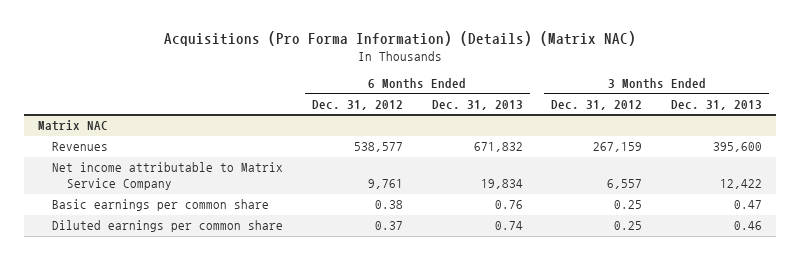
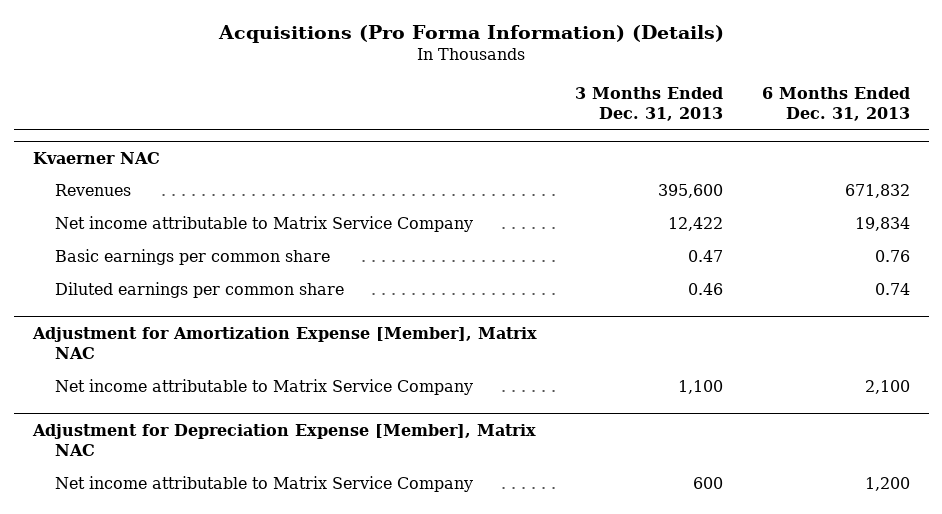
[163,31,636,47] Acquisitions (Pro Forma Information) (Details) (Matrix NAC) -> [218,24,725,43] Acquisitions (Pro Forma Information) (Details)
[312,99,404,110] Dec. 31, 2012 -> none
[551,99,643,110] Dec. 31, 2012 -> none
[37,120,108,132] Matrix NAC -> none
none -> [32,151,160,164] Kvaerner NAC
none -> [31,326,537,360] Adjustment for Amortization Expense [Member], Matrix NAC
none -> [55,379,474,396] Net income attributable to Matrix Service Company
none -> [31,423,536,457] Adjustment for Depreciation Expense [Member], Matrix NAC
none -> [55,476,474,493] Net income attributable to Matrix Service Company

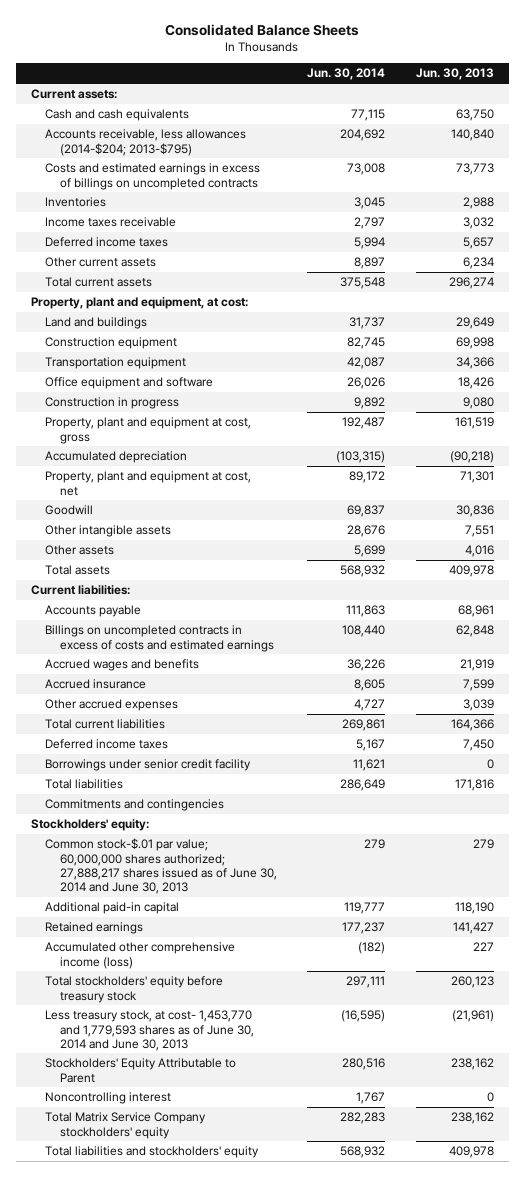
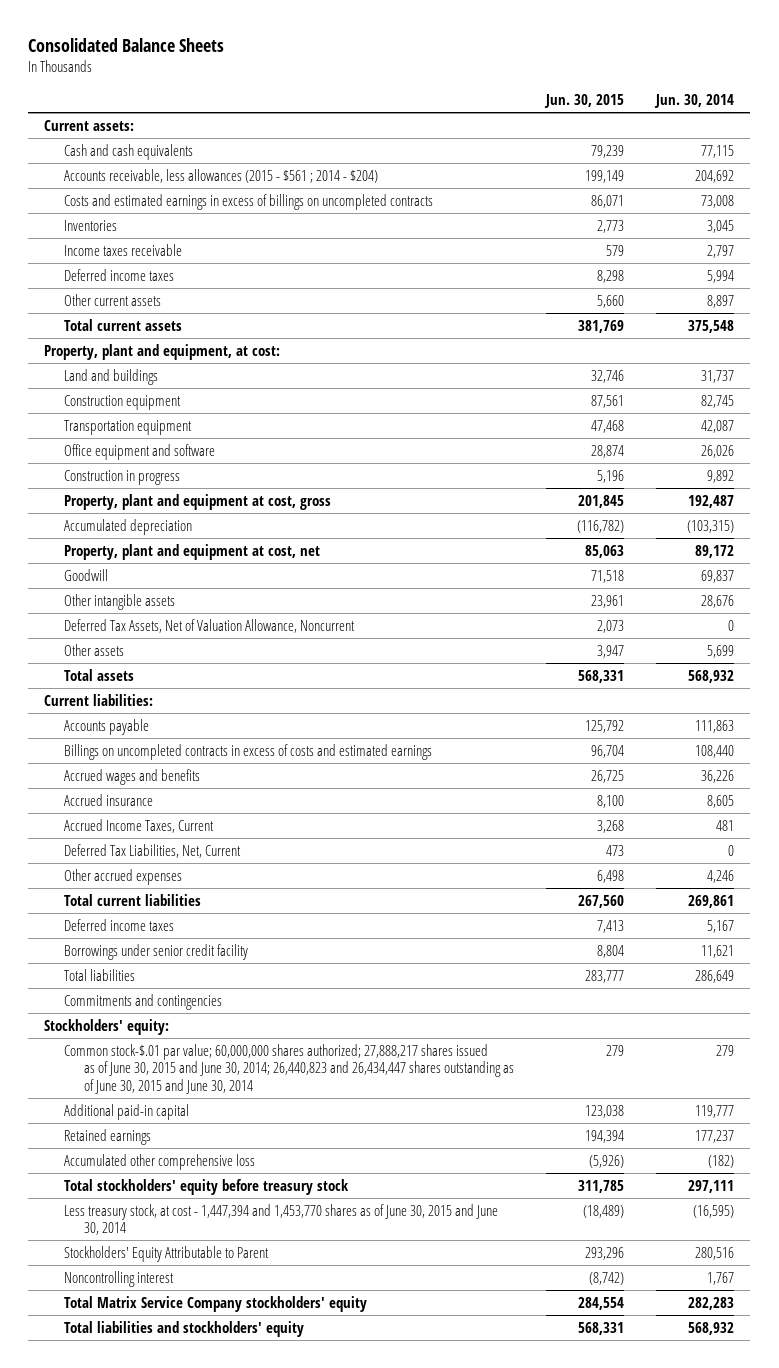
[415,68,494,81] Jun. 30, 2013 -> none
none -> [544,94,625,109] Jun. 30, 2015
[45,129,247,156] Accounts receivable, less allowances (2014-$204; 2013-$795) -> [64,168,379,183] Accounts receivable, less allowances (2015 - $561 ; 2014 - $204)
none -> [64,618,356,633] Deferred Tax Assets, Net of Valuation Allowance, Noncurrent
none -> [64,818,215,833] Accrued Income Taxes, Current
none -> [64,843,242,858] Deferred Tax Liabilities, Net, Current
[354,699,386,712] 4,727 -> [707,869,735,883] 4,246
[45,838,277,895] Common stock-$.01 par value; 60,000,000 shares authorized; 27,888,217 shares issued as of June 30, 2014 and June 30, 2013 -> [64,1043,515,1095] Common stock-$.01 par value; 60,000,000 shares authorized; 27,888,217 shares issued as of June 30, 2015 and June 30, 2014; 26,440,823 and 26,434,447 shares outstanding as of June 30, 2015 and June 30, 2014
[45,942,236,969] Accumulated other comprehensive income (loss) -> [64,1153,256,1170] Accumulated other comprehensive loss
[45,1010,254,1051] Less treasury stock, at cost- 1,453,770 and 1,779,593 shares as of June 30, 2014 and June 30, 2013 -> [64,1203,499,1236] Less treasury stock, at cost - 1,447,394 and 1,453,770 shares as of June 30, 2015 and June 30, 2014

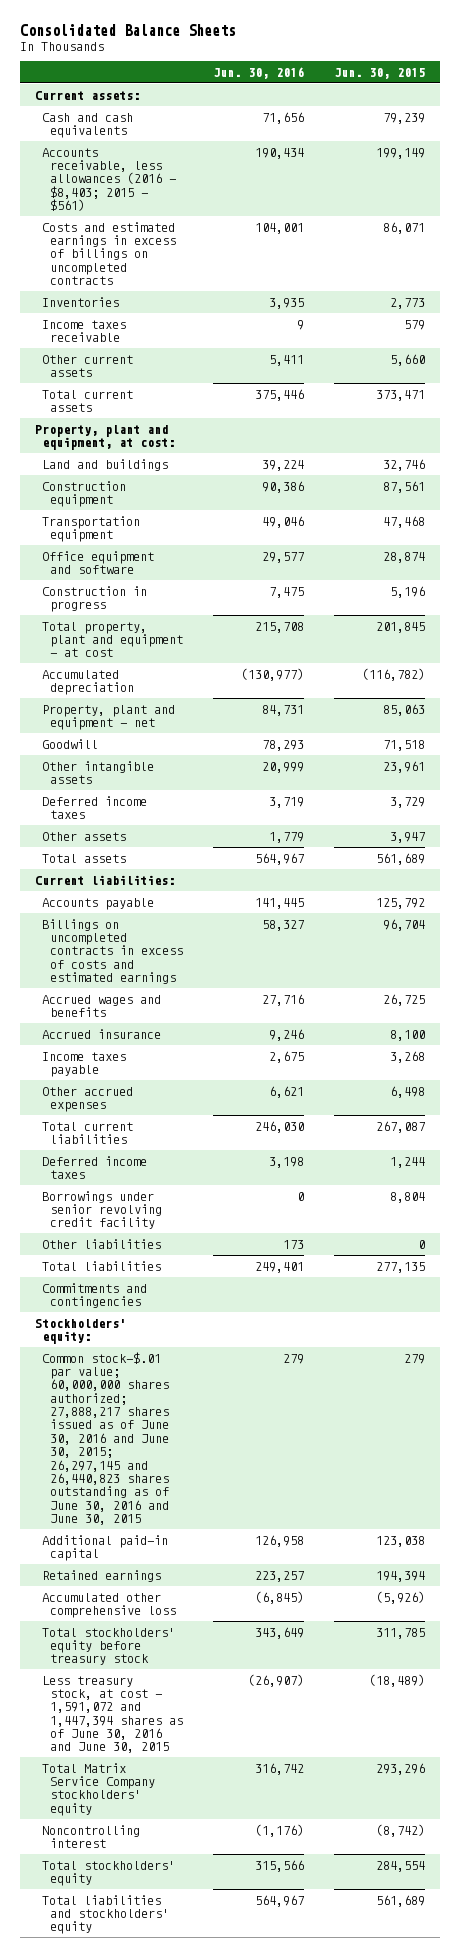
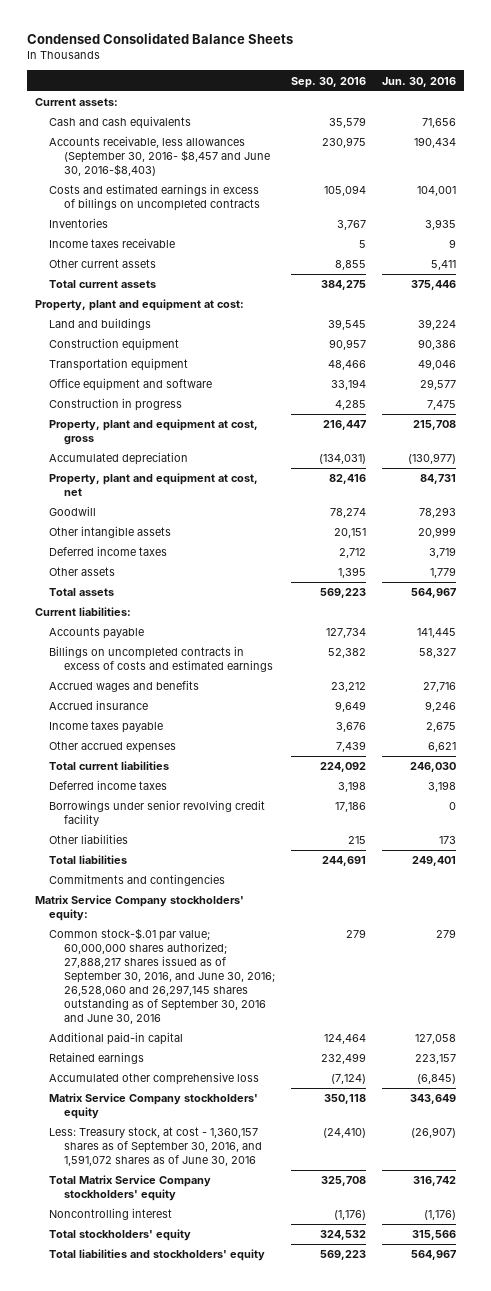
[19,24,236,37] Consolidated Balance Sheets -> [26,33,293,45] Condensed Consolidated Balance Sheets
[333,67,425,79] Jun. 30, 2015 -> none
none -> [290,76,366,88] Sep. 30, 2016
[42,147,177,212] Accounts receivable, less allowances (2016 - $8,403; 2015 - $561) -> [49,136,271,177] Accounts receivable, less allowances (September 30, 2016- $8,457 and June 30, 2016-$8,403)
[34,424,176,451] Property, plant and equipment, at cost: -> [34,299,244,312] Property, plant and equipment at cost:
[42,621,184,658] Total property, plant and equipment - at cost -> [49,419,259,446] Property, plant and equipment at cost, gross
[42,704,176,731] Property, plant and equipment - net -> [49,473,259,497] Property, plant and equipment at cost, net
[34,1318,126,1345] Stockholders' equity: -> [34,895,244,922] Matrix Service Company stockholders' equity:
[42,1351,170,1526] Common stock-$.01 par value; 60,000,000 shares authorized; 27,888,217 shares issued as of June 30, 2016 and June 30, 2015; 26,297,145 and 26,440,823 shares outstanding as of June 30, 2016 and June 30, 2015 -> [49,928,276,1024] Common stock-$.01 par value; 60,000,000 shares authorized; 27,888,217 shares issued as of September 30, 2016, and June 30, 2016; 26,528,060 and 26,297,145 shares outstanding as of September 30, 2016 and June 30, 2016
[254,1534,304,1547] 126,958 -> [414,1034,456,1045] 127,058
[254,1570,304,1582] 223,257 -> [414,1054,456,1065] 223,157
[42,1627,176,1666] Total stockholders' equity before treasury stock -> [49,1093,259,1120] Matrix Service Company stockholders' equity
[42,1675,184,1754] Less treasury stock, at cost - 1,591,072 and 1,447,394 shares as of June 30, 2016 and June 30, 2015 -> [49,1127,263,1167] Less: Treasury stock, at cost - 1,360,157 shares as of September 30, 2016, and 1,591,072 shares as of June 30, 2016

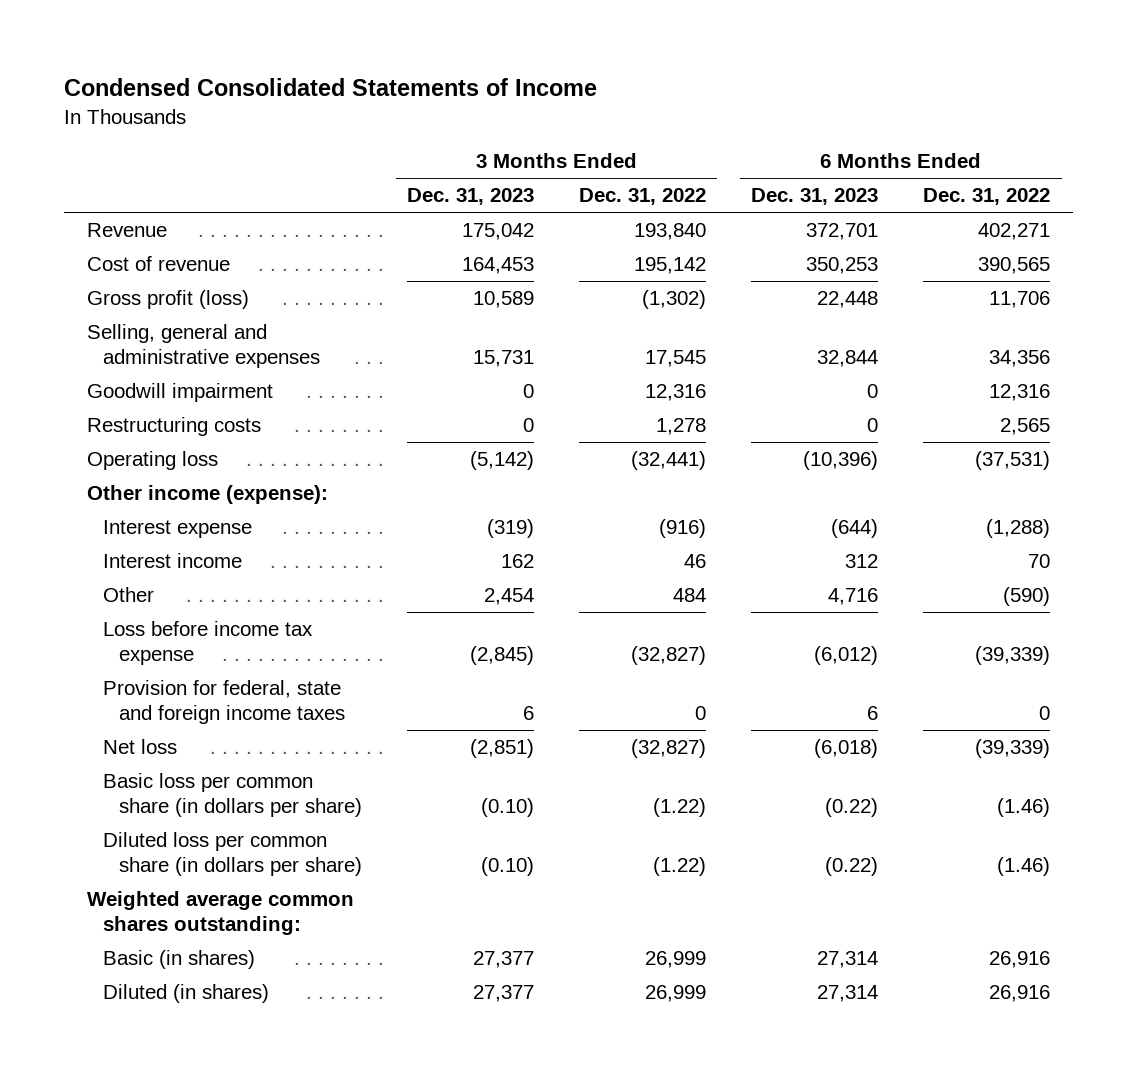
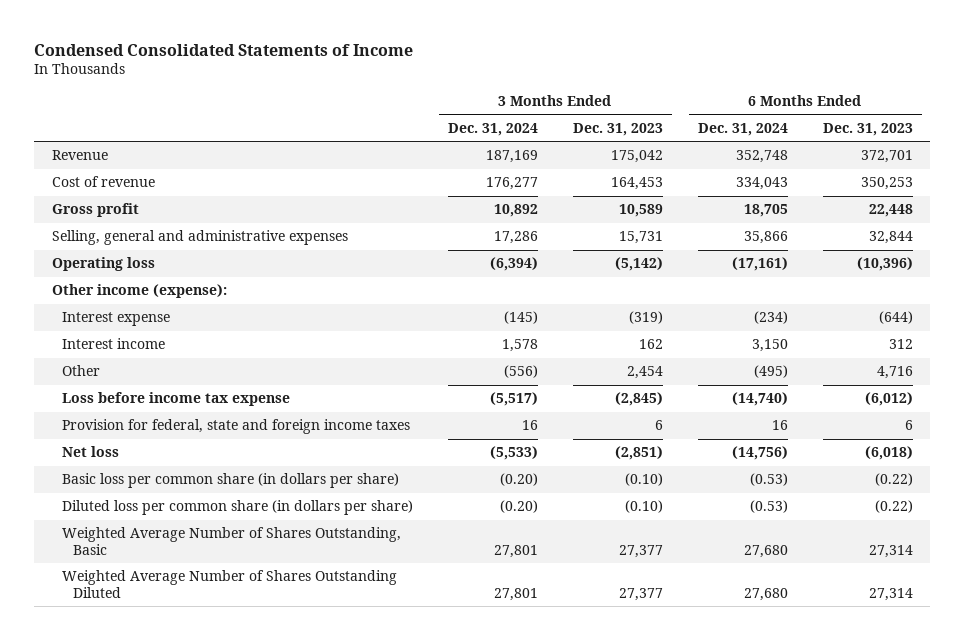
[579,188,707,206] Dec. 31, 2022 -> none
[923,188,1051,206] Dec. 31, 2022 -> none
none -> [448,123,539,137] Dec. 31, 2024
none -> [697,123,788,137] Dec. 31, 2024
[86,290,249,310] Gross profit (loss) -> [51,203,139,218] Gross profit
[86,383,273,403] Goodwill impairment -> none
[86,417,261,437] Restructuring costs -> none
[86,891,354,936] Weighted average common shares outstanding: -> none
[102,950,255,970] Basic (in shares) -> [62,527,402,555] Weighted Average Number of Shares Outstanding, Basic
[102,984,269,1004] Diluted (in shares) -> [62,570,398,598] Weighted Average Number of Shares Outstanding Diluted

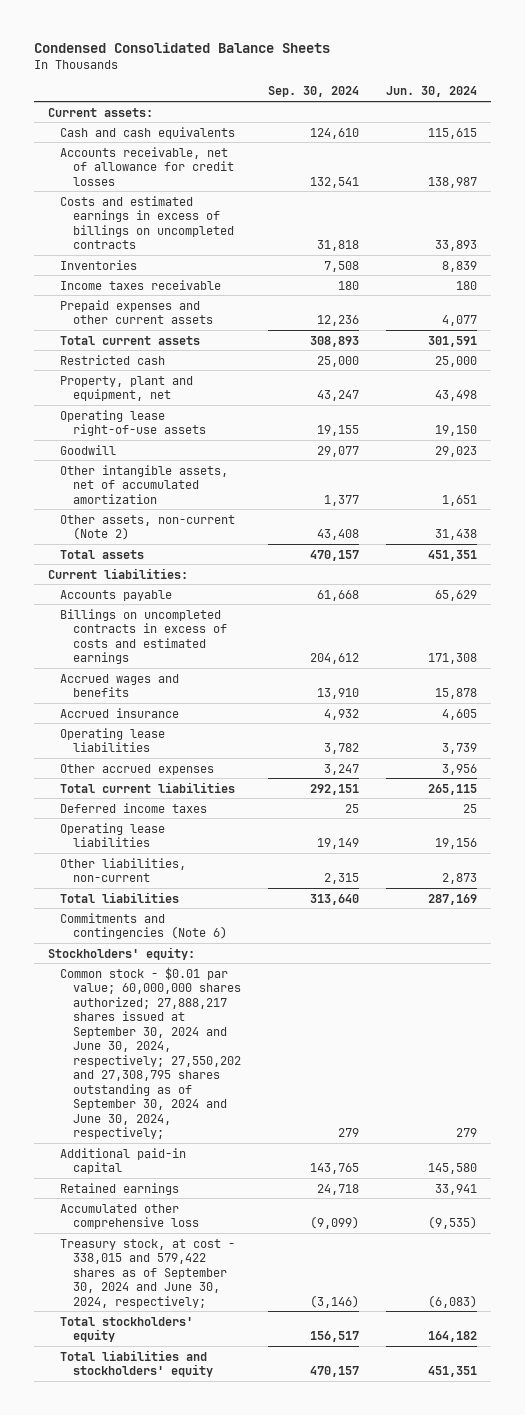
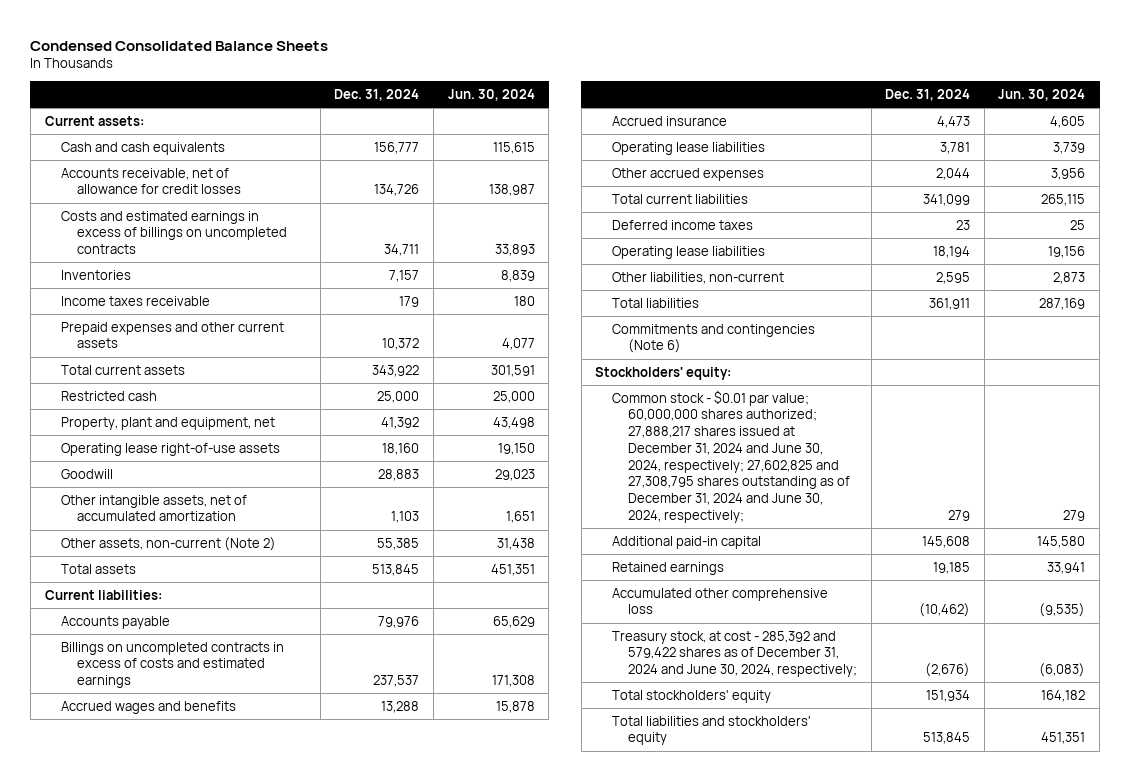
[267,86,359,98] Sep. 30, 2024 -> none
none -> [334,89,420,102] Dec. 31, 2024
[60,966,241,1140] Common stock - $0.01 par value; 60,000,000 shares authorized; 27,888,217 shares issued at September 30, 2024 and June 30, 2024, respectively; 27,550,202 and 27,308,795 shares outstanding as of September 30, 2024 and June 30, 2024, respectively; -> [611,389,850,523] Common stock - $0.01 par value; 60,000,000 shares authorized; 27,888,217 shares issued at December 31, 2024 and June 30, 2024, respectively; 27,602,825 and 27,308,795 shares outstanding as of December 31, 2024 and June 30, 2024, respectively;
[60,1238,236,1308] Treasury stock, at cost - 338,015 and 579,422 shares as of September 30, 2024 and June 30, 2024, respectively; -> [611,630,857,678] Treasury stock, at cost - 285,392 and 579,422 shares as of December 31, 2024 and June 30, 2024, respectively;

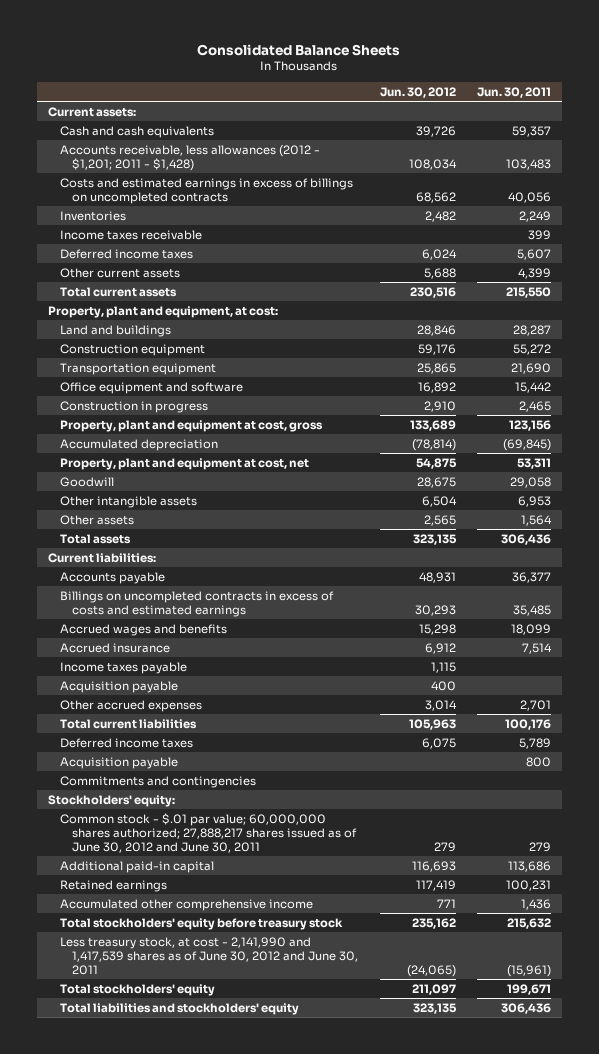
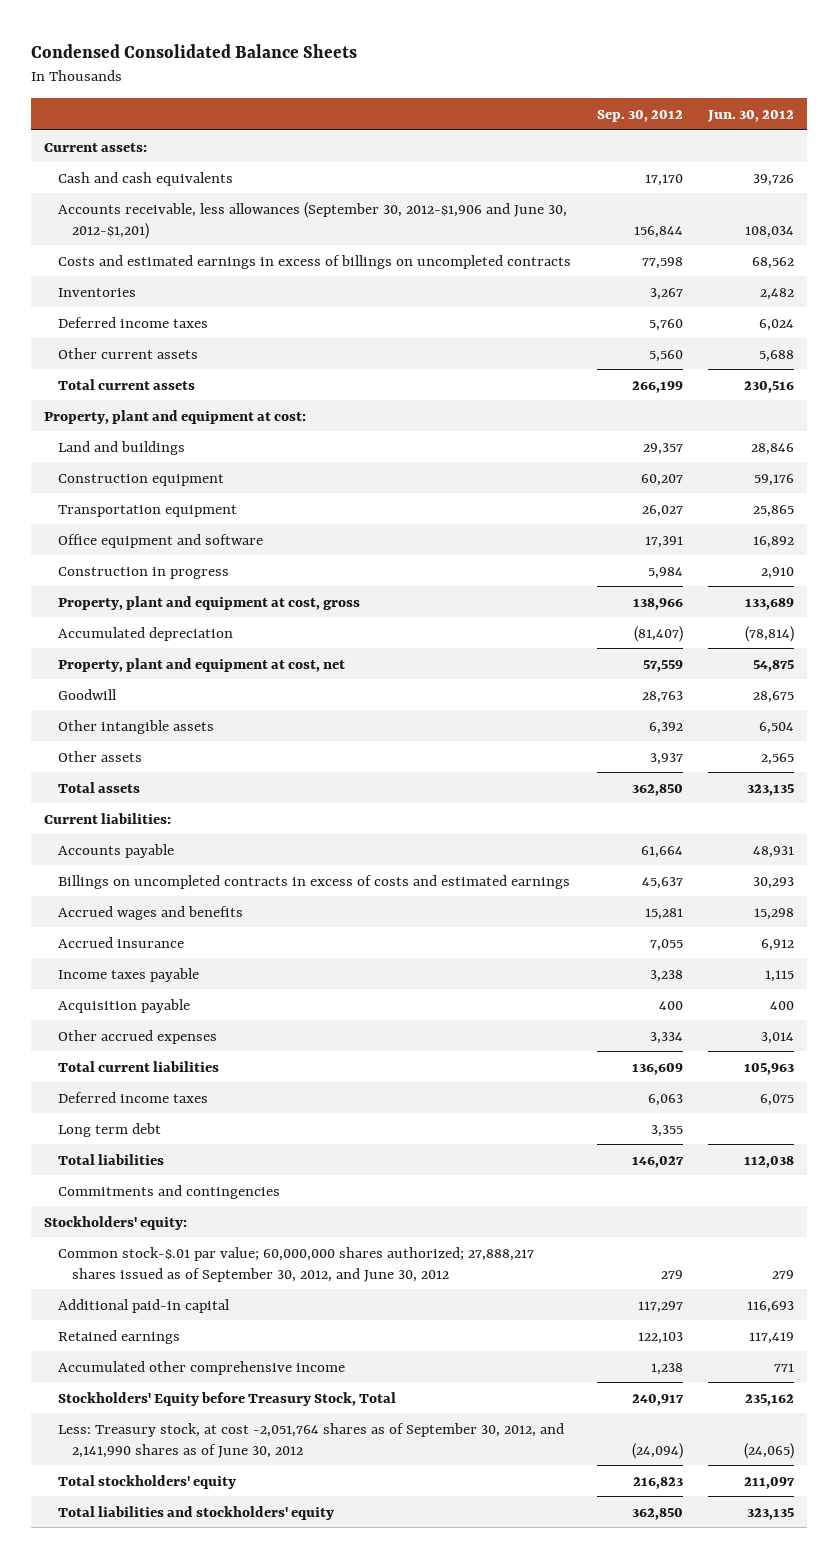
[197,43,401,56] Consolidated Balance Sheets -> [31,44,358,59] Condensed Consolidated Balance Sheets
[477,86,552,98] Jun. 30, 2011 -> none
none -> [596,110,683,123] Sep. 30, 2012
[59,144,320,171] Accounts receivable, less allowances (2012 - $1,201; 2011 - $1,428) -> [58,201,568,239] Accounts receivable, less allowances (September 30, 2012-$1,906 and June 30, 2012-$1,201)
[59,229,202,240] Income taxes receivable -> none
[47,305,278,318] Property, plant and equipment, at cost: -> [44,409,307,424] Property, plant and equipment at cost:
[59,756,178,769] Acquisition payable -> none
none -> [58,1122,162,1137] Long term debt
none -> [58,1153,165,1165] Total liabilities
[59,812,358,853] Common stock - $.01 par value; 60,000,000 shares authorized; 27,888,217 shares issued as of June 30, 2012 and June 30, 2011 -> [58,1246,535,1282] Common stock-$.01 par value; 60,000,000 shares authorized; 27,888,217 shares issued as of September 30, 2012, and June 30, 2012
[59,917,343,930] Total stockholders' equity before treasury stock -> [58,1391,397,1406] Stockholders' Equity before Treasury Stock, Total
[59,936,359,975] Less treasury stock, at cost - 2,141,990 and 1,417,539 shares as of June 30, 2012 and June 30, 2011 -> [58,1422,565,1458] Less: Treasury stock, at cost -2,051,764 shares as of September 30, 2012, and 2,141,990 shares as of June 30, 2012

